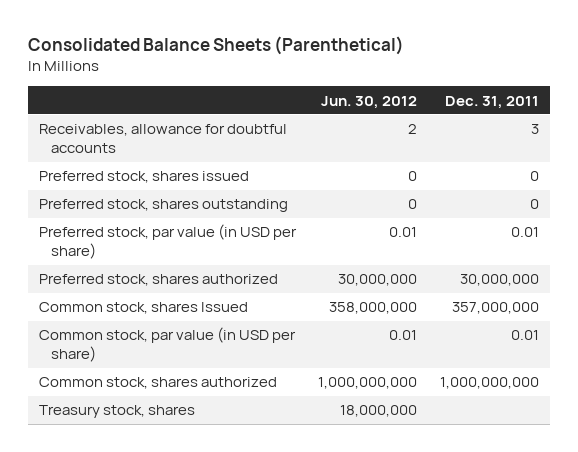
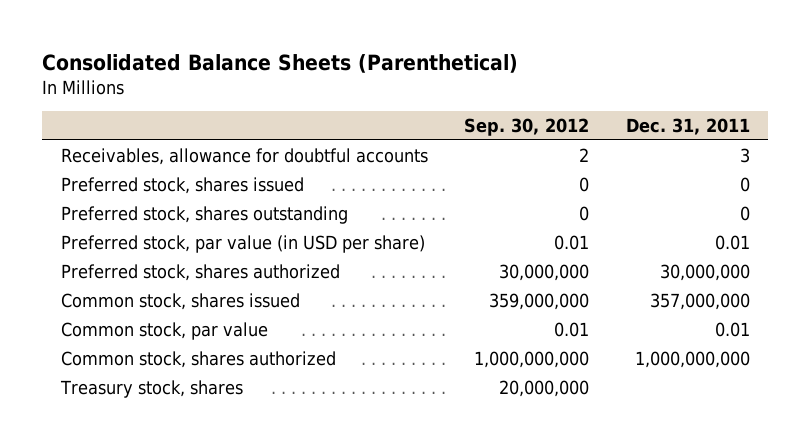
[321,95,418,109] Jun. 30, 2012 -> none
none -> [464,118,590,137] Sep. 30, 2012
[39,302,249,315] Common stock, shares Issued -> [60,292,300,310] Common stock, shares issued
[39,327,297,363] Common stock, par value (in USD per share) -> [60,321,268,340] Common stock, par value

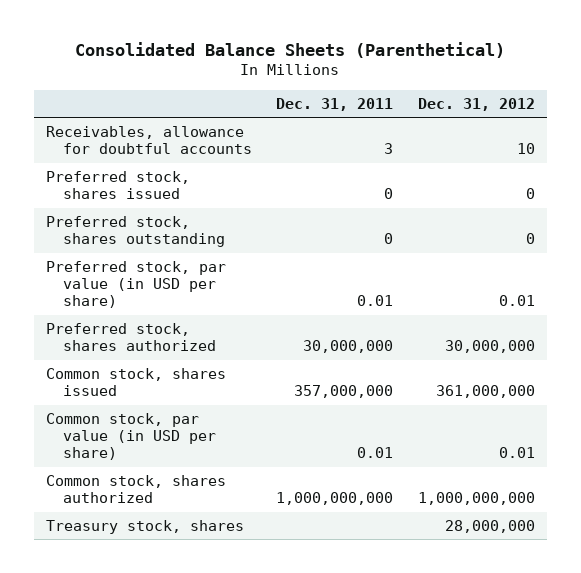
[464,118,590,137] Sep. 30, 2012 -> none
none -> [417,97,535,111] Dec. 31, 2012
[60,321,268,340] Common stock, par value -> [46,412,216,461] Common stock, par value (in USD per share)

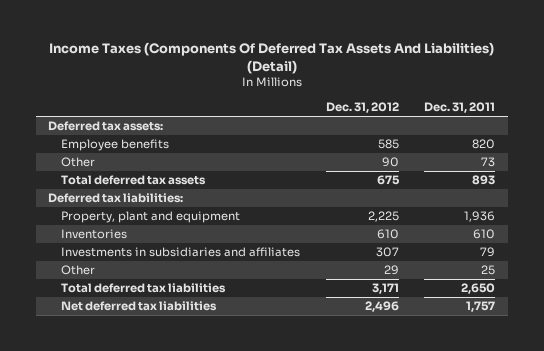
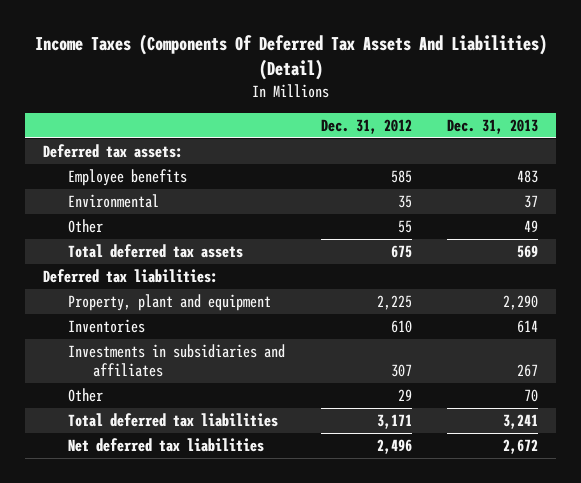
[424,102,496,114] Dec. 31, 2011 -> none
none -> [447,118,539,134] Dec. 31, 2013
none -> [67,194,159,209] Environmental
[381,157,399,168] 90 -> [397,220,412,234] 55

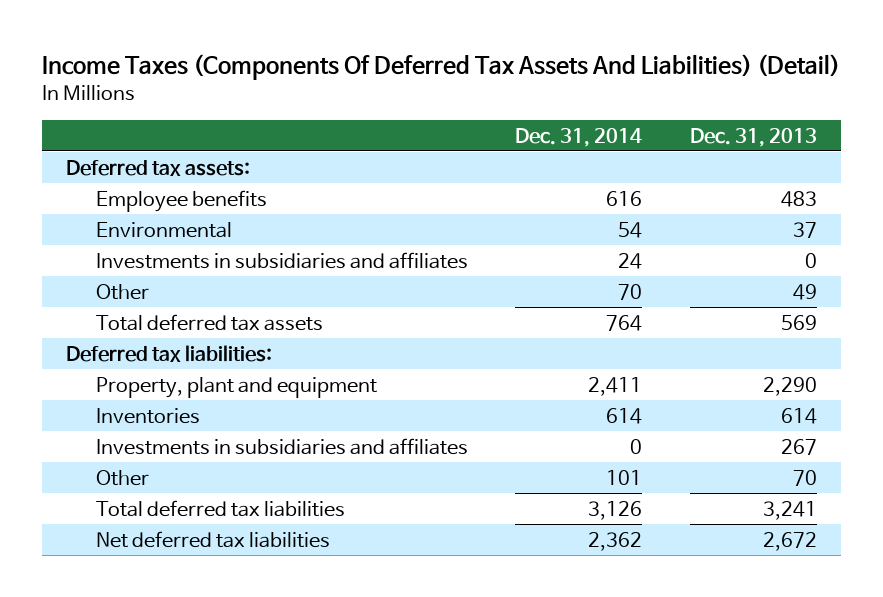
[320,118,412,134] Dec. 31, 2012 -> none
none -> [515,127,643,147] Dec. 31, 2014
none -> [95,251,468,269] Investments in subsidiaries and affiliates

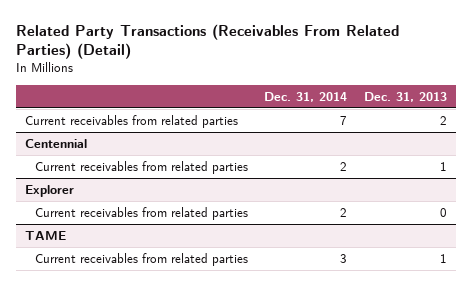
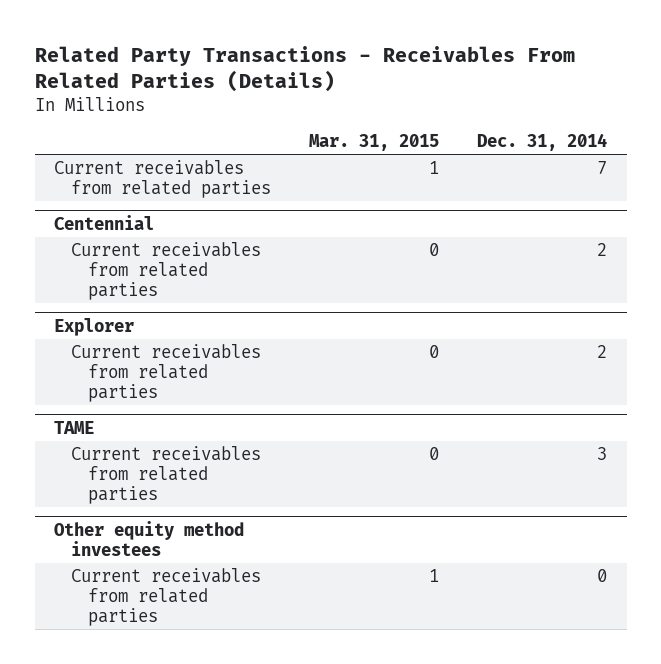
[16,23,400,60] Related Party Transactions (Receivables From Related Parties) (Detail) -> [34,45,575,93] Related Party Transactions - Receivables From Related Parties (Details)
[364,91,448,102] Dec. 31, 2013 -> none
none -> [309,134,440,152] Mar. 31, 2015
none -> [54,520,245,556] Other equity method investees
none -> [71,567,262,626] Current receivables from related parties

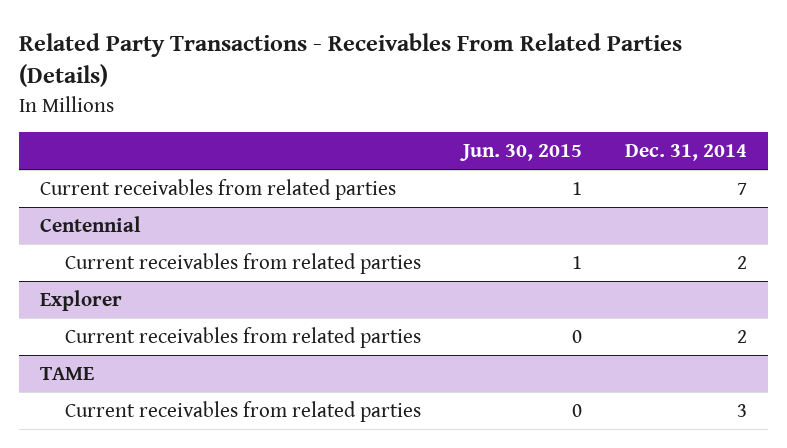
[309,134,440,152] Mar. 31, 2015 -> none
none -> [460,144,583,162] Jun. 30, 2015
[54,520,245,556] Other equity method investees -> none
[71,567,262,626] Current receivables from related parties -> none

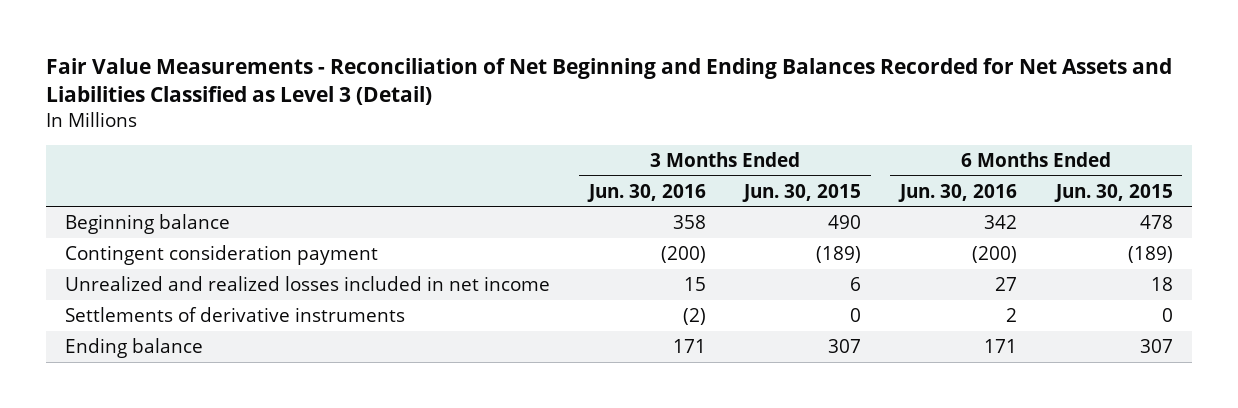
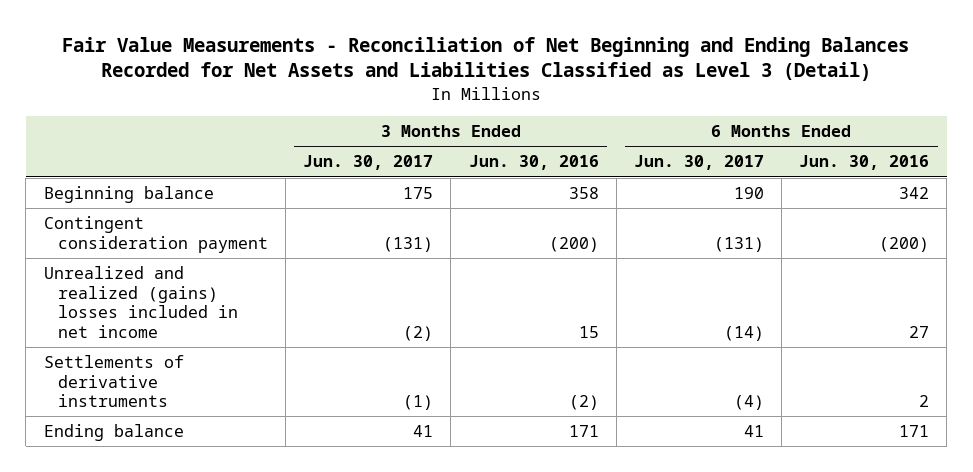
[742,183,862,202] Jun. 30, 2015 -> none
[1053,183,1173,202] Jun. 30, 2015 -> none
none -> [303,155,434,171] Jun. 30, 2017
none -> [633,155,764,171] Jun. 30, 2017
[64,275,550,291] Unrealized and realized losses included in net income -> [43,266,238,338] Unrealized and realized (gains) losses included in net income

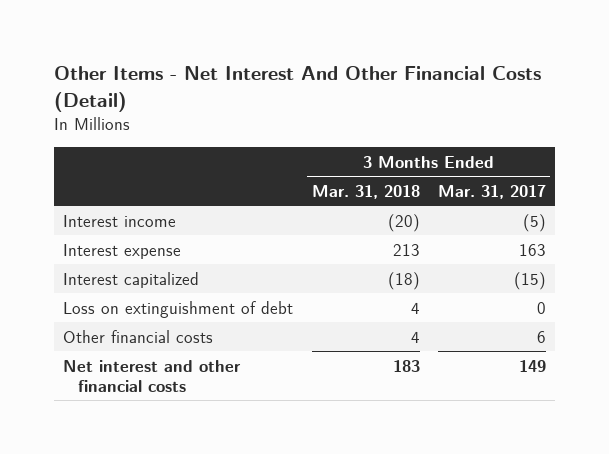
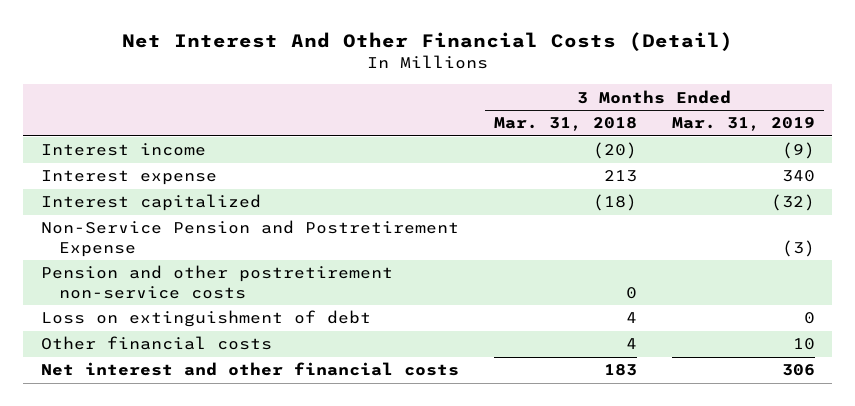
[54,66,542,112] Other Items - Net Interest And Other Financial Costs (Detail) -> [121,32,733,52] Net Interest And Other Financial Costs (Detail)
[437,184,546,199] Mar. 31, 2017 -> none
none -> [671,117,815,132] Mar. 31, 2019
none -> [40,220,459,257] Non-Service Pension and Postretirement Expense
none -> [40,265,393,299] Pension and other postretirement non-service costs

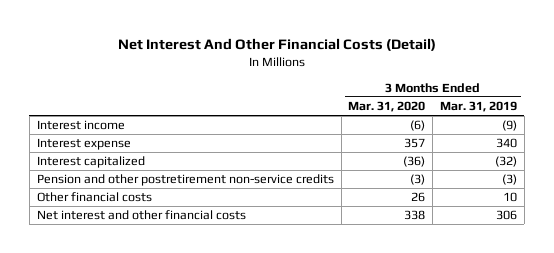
[493,117,637,132] Mar. 31, 2018 -> none
none -> [348,101,426,113] Mar. 31, 2020
[40,265,393,299] Pension and other postretirement non-service costs -> none
[40,310,371,328] Loss on extinguishment of debt -> none
[40,220,459,257] Non-Service Pension and Postretirement Expense -> [36,174,334,187] Pension and other postretirement non-service credits

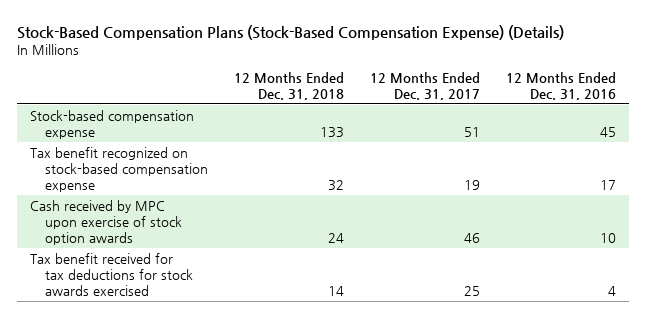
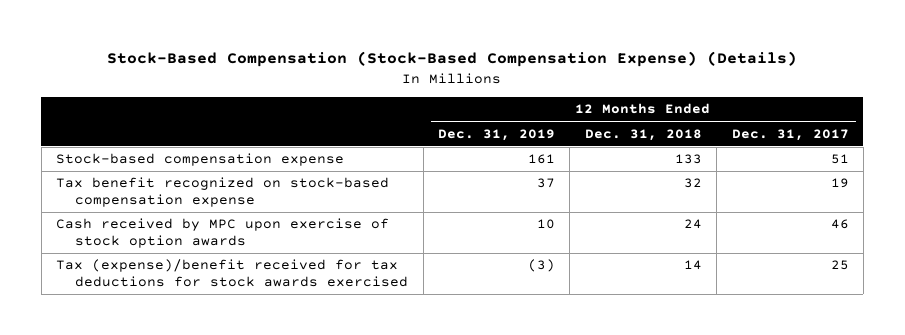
[17,25,565,41] Stock-Based Compensation Plans (Stock-Based Compensation Expense) (Details) -> [107,51,798,68] Stock-Based Compensation (Stock-Based Compensation Expense) (Details)
[506,71,617,101] 12 Months Ended Dec. 31, 2016 -> none
none -> [438,128,556,141] Dec. 31, 2019
[30,252,194,296] Tax benefit received for tax deductions for stock awards exercised -> [56,259,409,288] Tax (expense)/benefit received for tax deductions for stock awards exercised

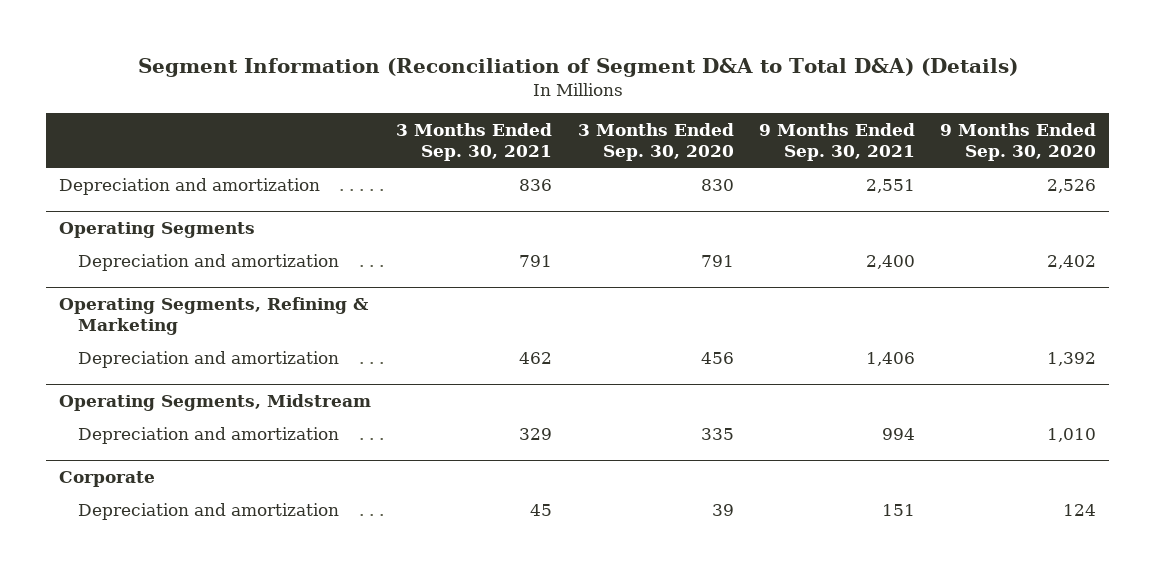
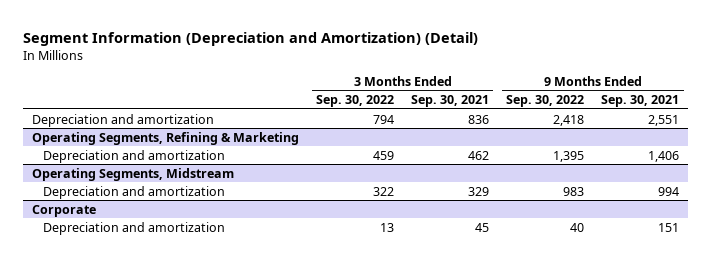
[137,58,1018,78] Segment Information (Reconciliation of Segment D&A to Total D&A) (Details) -> [23,31,479,46] Segment Information (Depreciation and Amortization) (Detail)
[577,123,734,162] 3 Months Ended Sep. 30, 2020 -> none
[939,123,1096,162] 9 Months Ended Sep. 30, 2020 -> none
none -> [315,95,394,108] Sep. 30, 2022
none -> [506,95,585,108] Sep. 30, 2022
[59,222,256,239] Operating Segments -> none
[77,253,339,271] Depreciation and amortization -> none

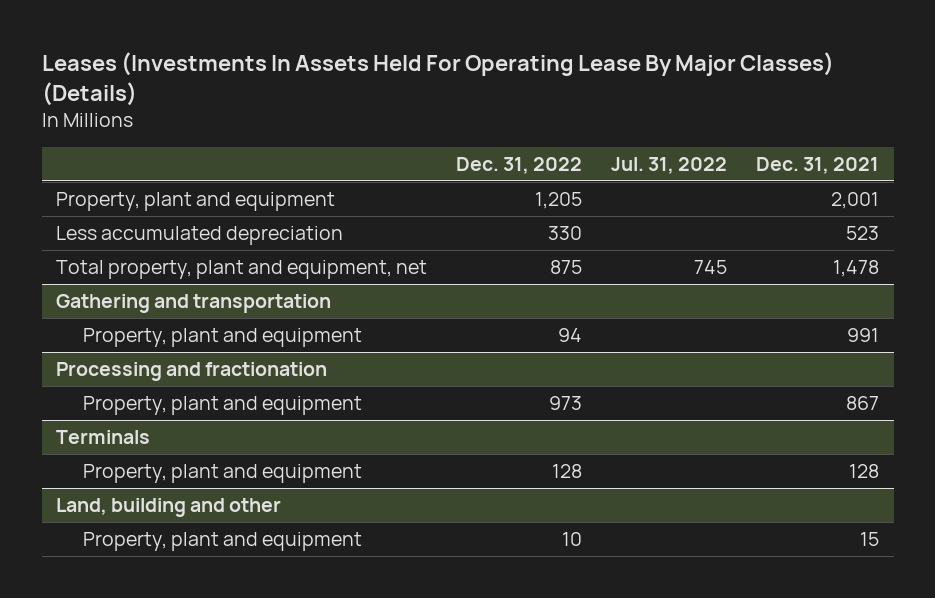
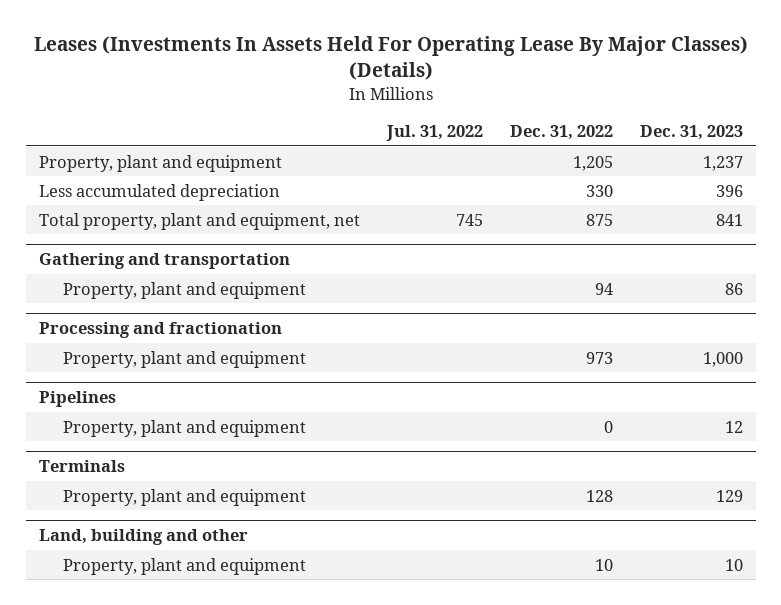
[756,156,880,174] Dec. 31, 2021 -> none
none -> [639,125,743,141] Dec. 31, 2023
none -> [38,391,116,408] Pipelines
none -> [62,419,306,437] Property, plant and equipment

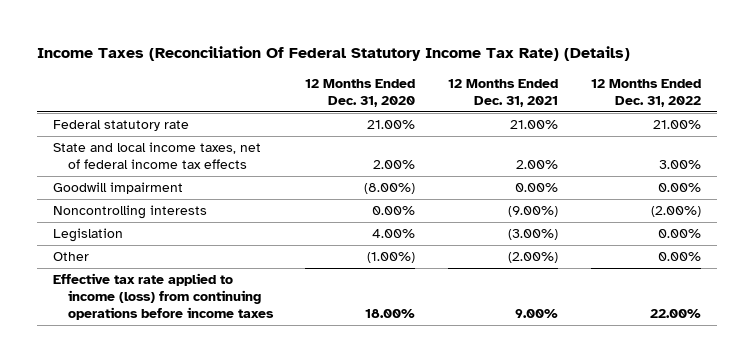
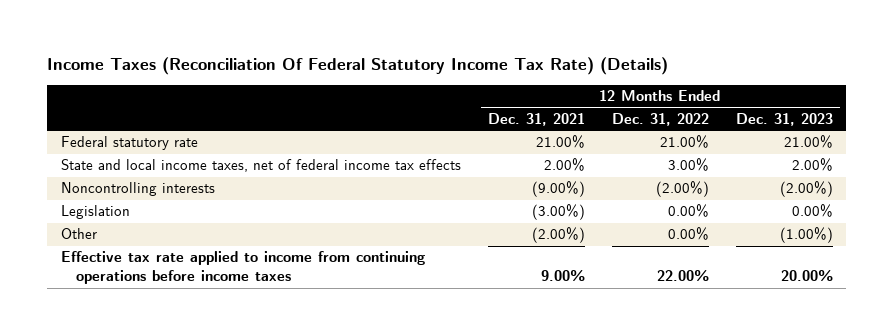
[305,78,416,108] 12 Months Ended Dec. 31, 2020 -> none
none -> [735,112,833,126] Dec. 31, 2023
[53,182,184,195] Goodwill impairment -> none
[53,273,274,321] Effective tax rate applied to income (loss) from continuing operations before income taxes -> [60,251,425,285] Effective tax rate applied to income from continuing operations before income taxes

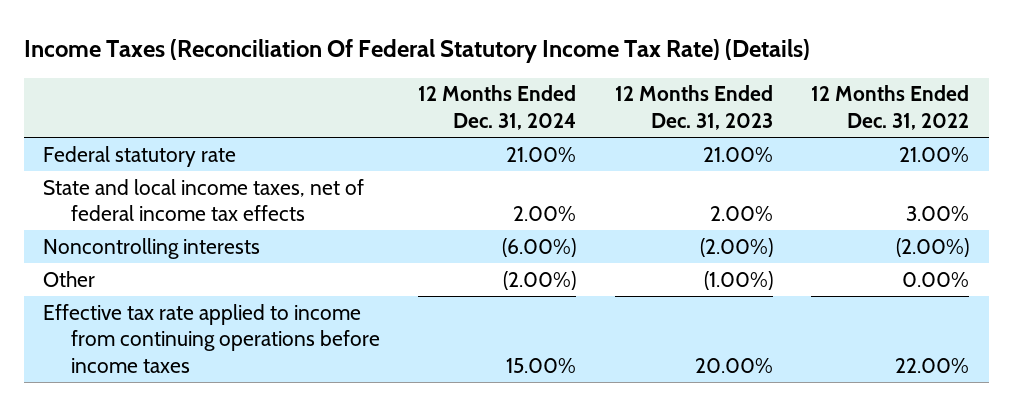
[487,112,585,126] Dec. 31, 2021 -> none
none -> [418,85,577,130] 12 Months Ended Dec. 31, 2024
[60,205,130,220] Legislation -> none

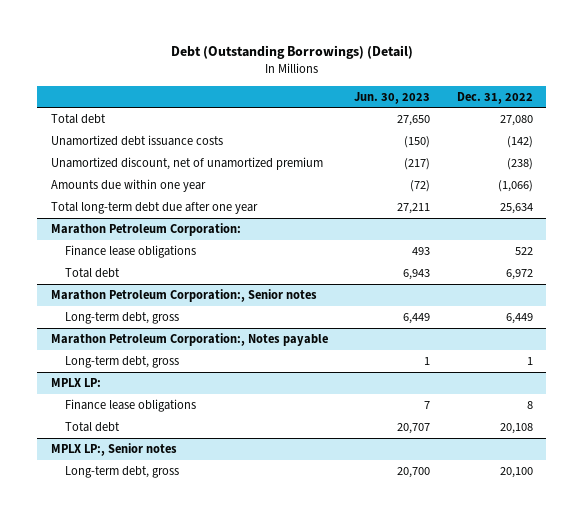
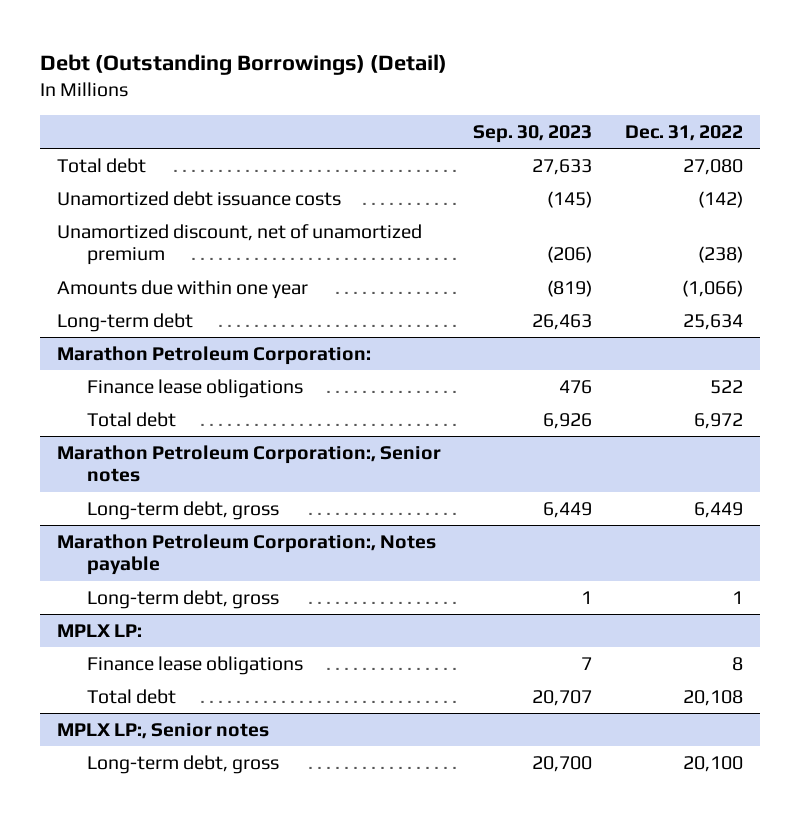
[354,91,431,104] Jun. 30, 2023 -> none
none -> [473,124,593,143] Sep. 30, 2023
[50,201,258,214] Total long-term debt due after one year -> [56,312,193,332] Long-term debt

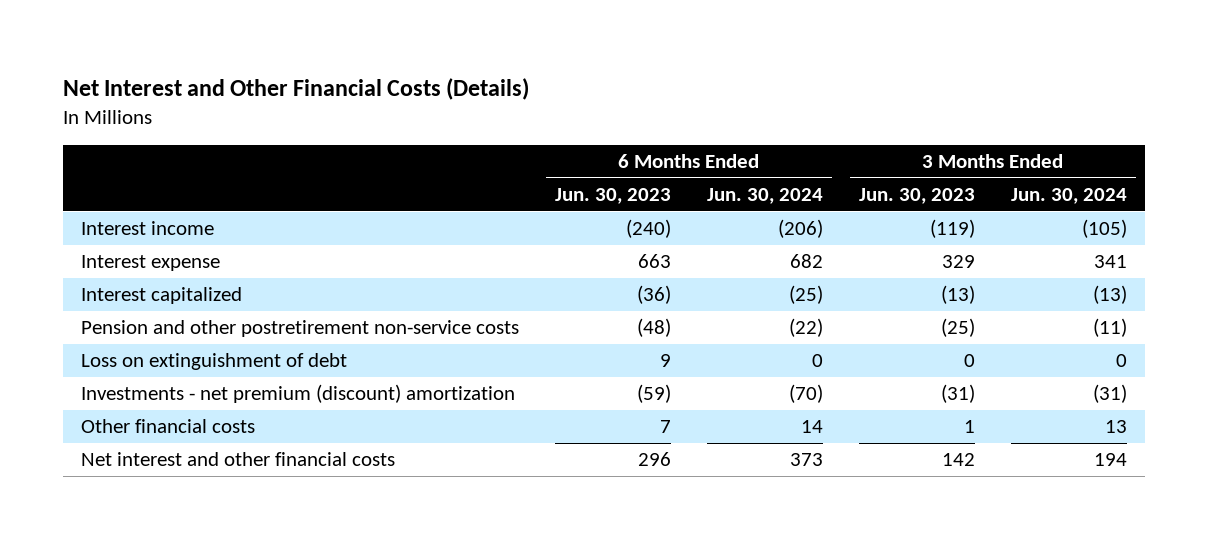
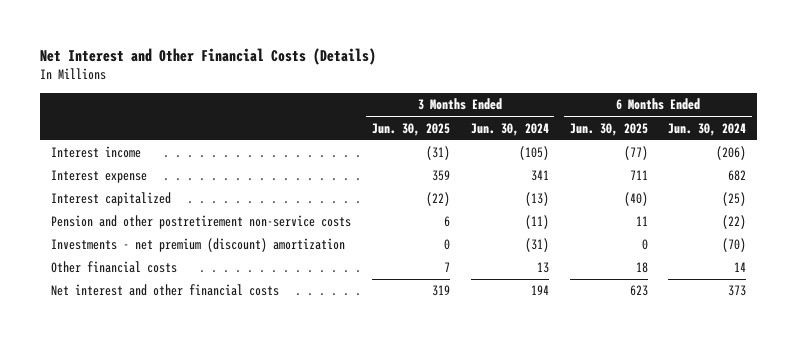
[555,187,672,204] Jun. 30, 2023 -> none
[859,187,976,204] Jun. 30, 2023 -> none
none -> [371,122,450,136] Jun. 30, 2025
none -> [569,122,648,136] Jun. 30, 2025
[81,353,348,371] Loss on extinguishment of debt -> none

